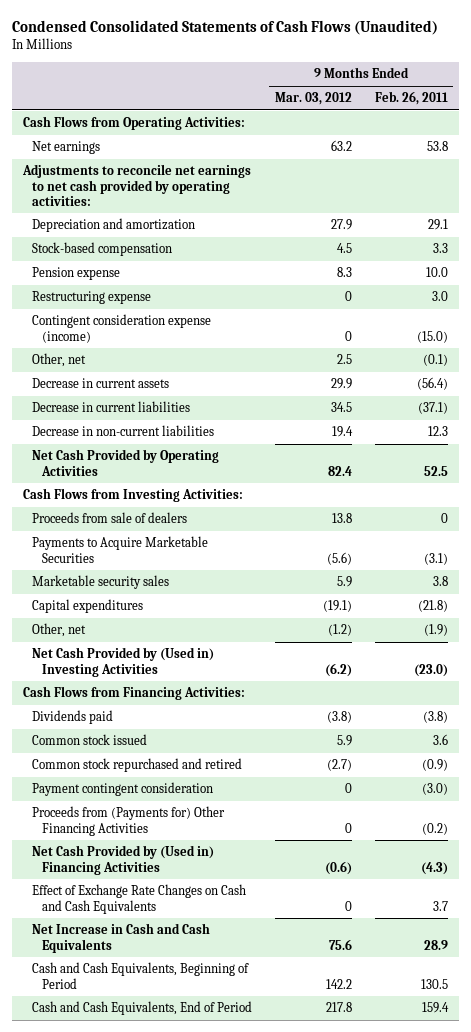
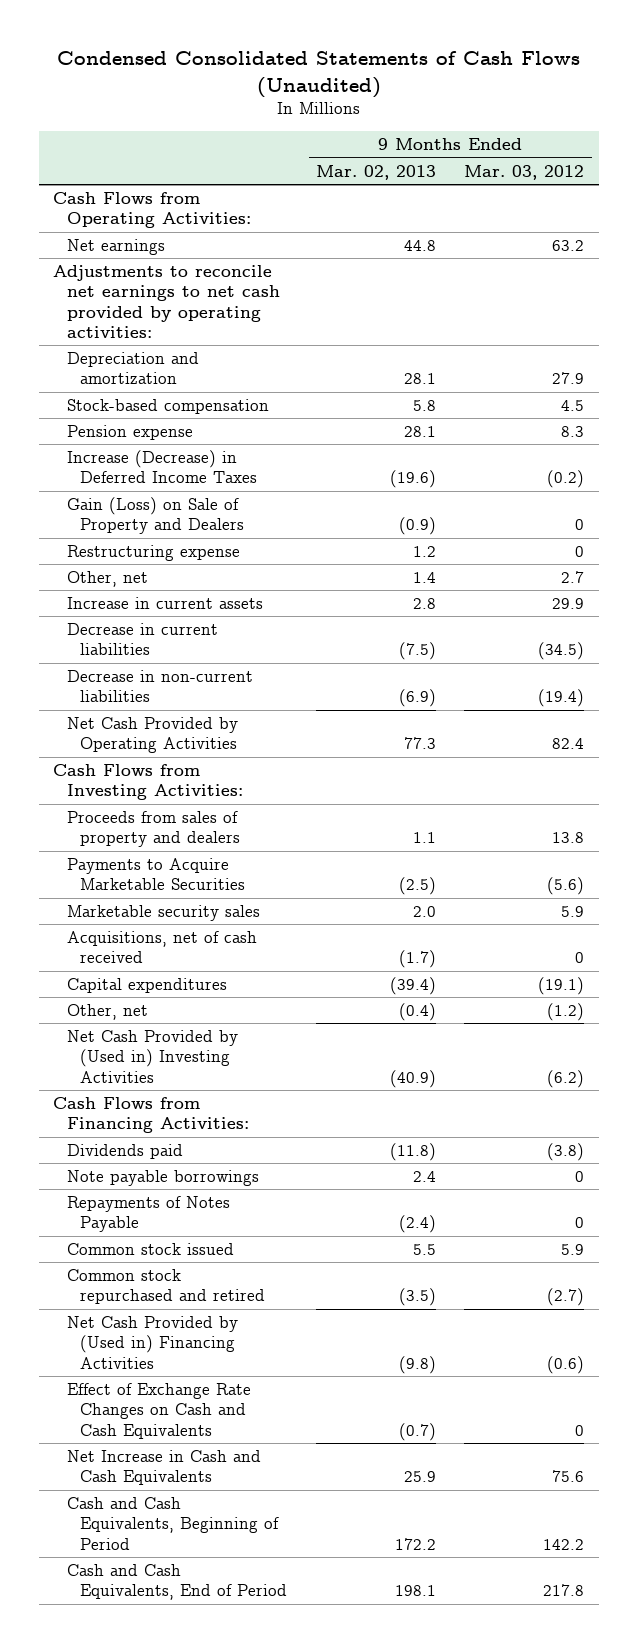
[374,91,448,106] Feb. 26, 2011 -> none
none -> [315,164,436,180] Mar. 02, 2013
none -> [66,450,258,484] Increase (Decrease) in Deferred Income Taxes
none -> [66,497,245,535] Gain (Loss) on Sale of Property and Dealers
[32,314,212,343] Contingent consideration expense (income) -> none
[336,354,352,365] 2.5 -> [561,571,585,584] 2.7
[32,378,170,389] Decrease in current assets -> [66,597,263,610] Increase in current assets
[330,402,352,413] 34.5 -> [538,642,585,661] (34.5)
[331,426,353,438] 19.4 -> [538,689,585,708] (19.4)
[32,512,188,524] Proceeds from sale of dealers -> [66,811,241,848] Proceeds from sales of property and dealers
none -> [66,931,257,964] Acquisitions, net of cash received
none -> [66,1170,259,1187] Note payable borrowings
none -> [66,1196,230,1233] Repayments of Notes Payable
[32,782,214,797] Payment contingent consideration -> none
[32,806,226,836] Proceeds from (Payments for) Other Financing Activities -> none

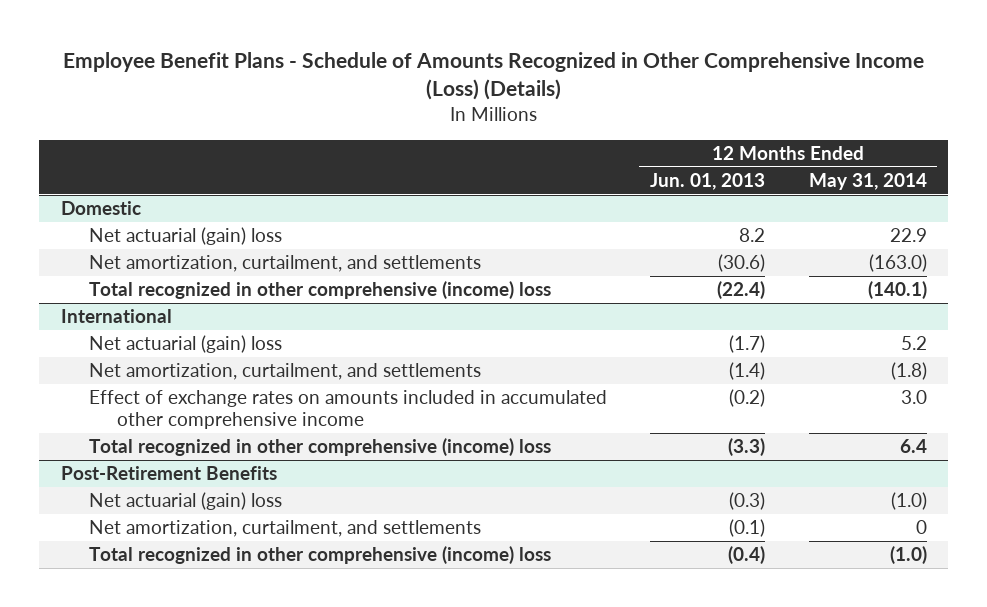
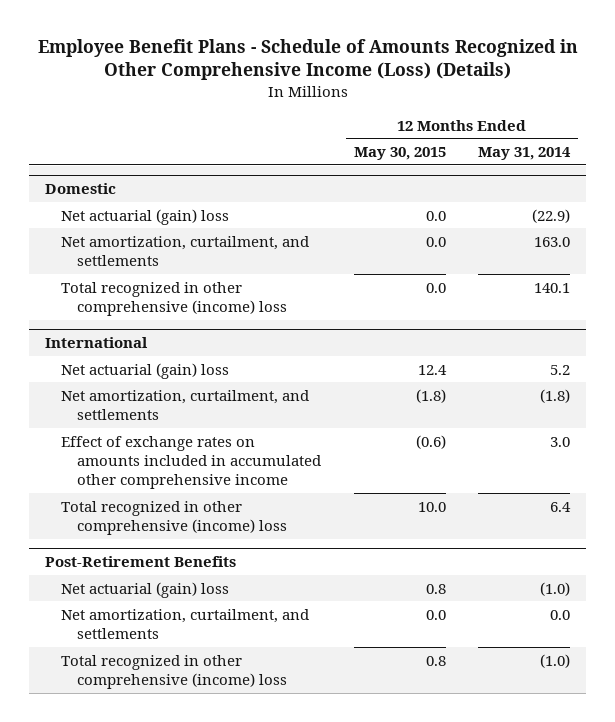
[650,172,766,190] Jun. 01, 2013 -> none
none -> [353,147,446,161] May 30, 2015
[889,228,927,243] 22.9 -> [531,208,570,223] (22.9)
[868,254,927,273] (163.0) -> [533,236,570,247] 163.0
[867,281,927,300] (140.1) -> [533,282,570,293] 140.1
[915,520,927,535] 0 -> [549,609,570,620] 0.0

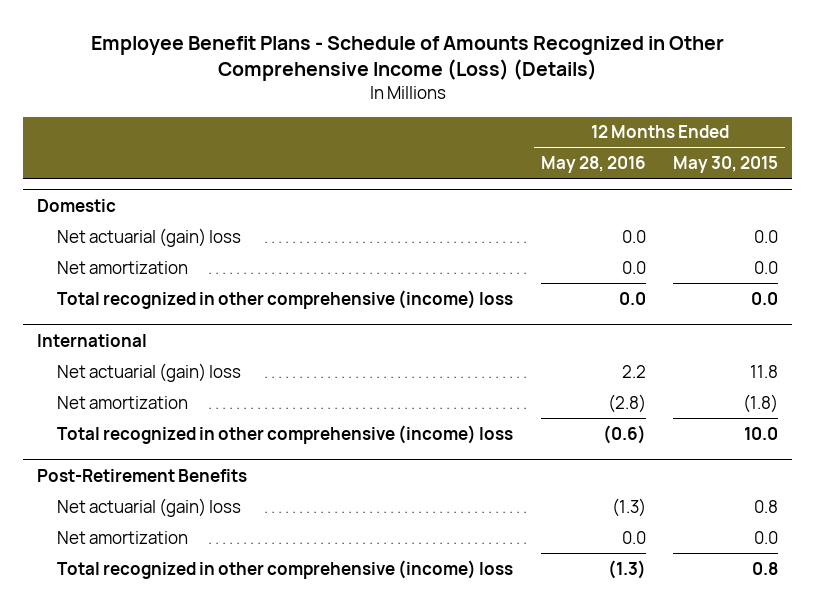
[477,147,571,161] May 31, 2014 -> none
none -> [540,156,646,174] May 28, 2016
[61,235,310,266] Net amortization, curtailment, and settlements -> [57,260,189,274] Net amortization
[61,435,322,489] Effect of exchange rates on amounts included in accumulated other comprehensive income -> none
[417,364,447,375] 12.4 -> [750,364,779,378] 11.8
[61,389,310,420] Net amortization, curtailment, and settlements -> [57,395,189,409] Net amortization
[61,608,310,639] Net amortization, curtailment, and settlements -> [57,530,189,544] Net amortization

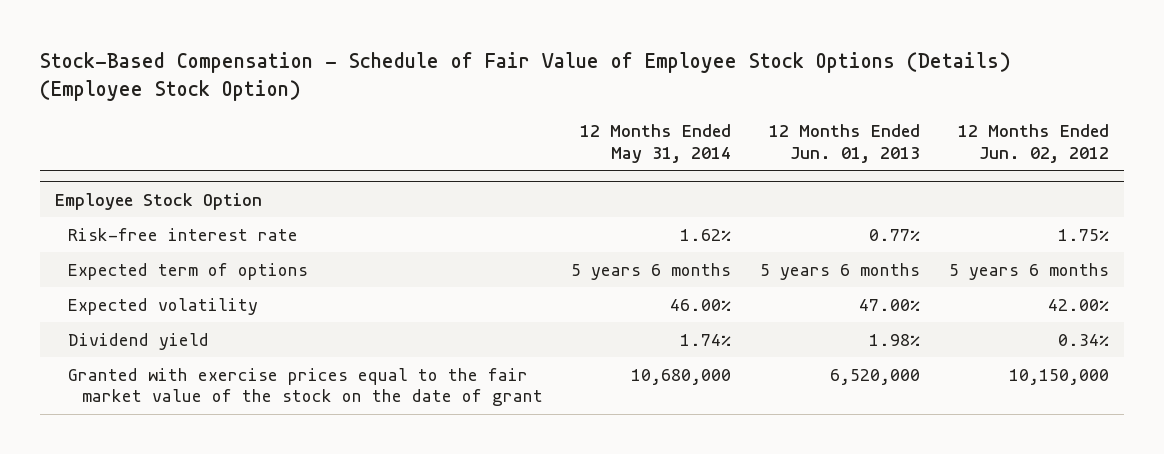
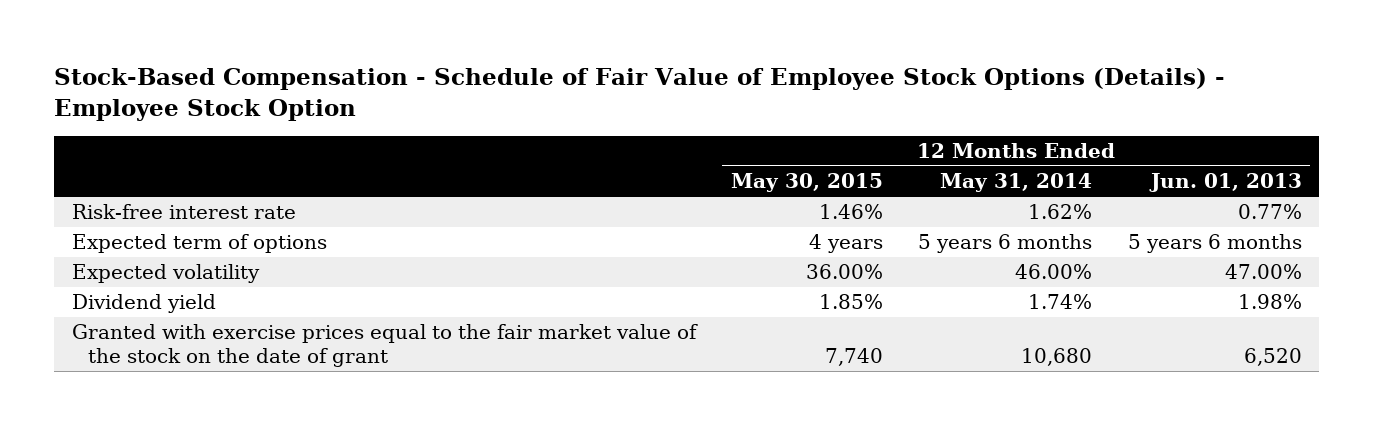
[40,52,1012,101] Stock-Based Compensation - Schedule of Fair Value of Employee Stock Options (Details) (Employee Stock Option) -> [53,67,1225,121] Stock-Based Compensation - Schedule of Fair Value of Employee Stock Options (Details) - Employee Stock Option
[958,124,1110,163] 12 Months Ended Jun. 02, 2012 -> none
none -> [730,173,883,193] May 30, 2015
[54,192,262,210] Employee Stock Option -> none
[631,368,732,385] 10,680,000 -> [1021,348,1093,367] 10,680
[830,368,921,385] 6,520,000 -> [1243,348,1302,367] 6,520

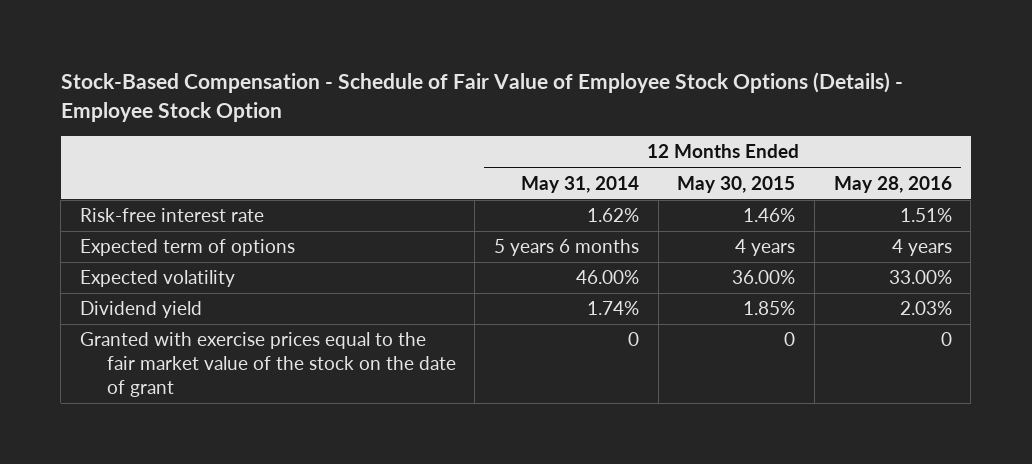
[1148,173,1302,193] Jun. 01, 2013 -> none
none -> [833,175,952,193] May 28, 2016
[824,348,883,367] 7,740 -> [784,332,796,347] 0
[1021,348,1093,367] 10,680 -> [628,332,640,347] 0

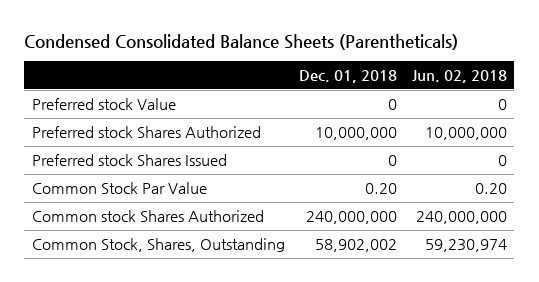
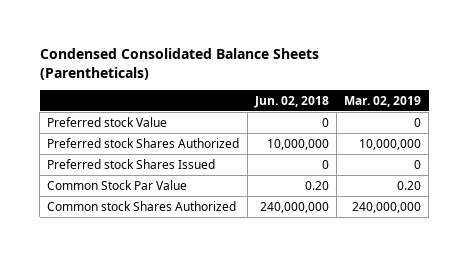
[299,69,398,83] Dec. 01, 2018 -> none
none -> [344,95,422,107] Mar. 02, 2019
[31,237,285,252] Common Stock, Shares, Outstanding -> none

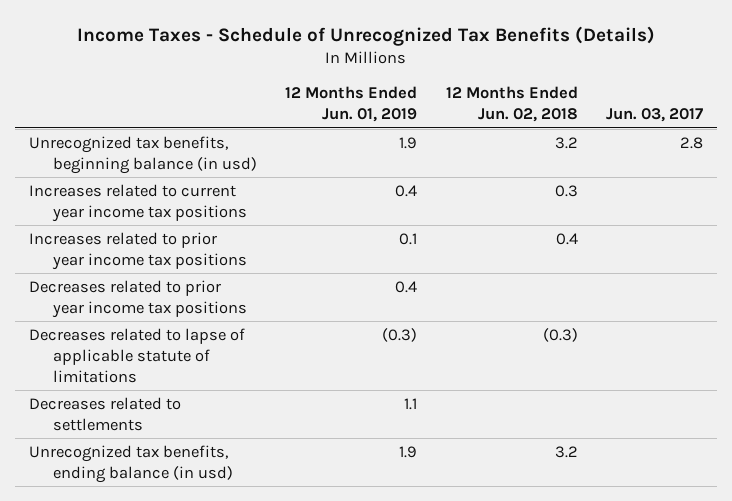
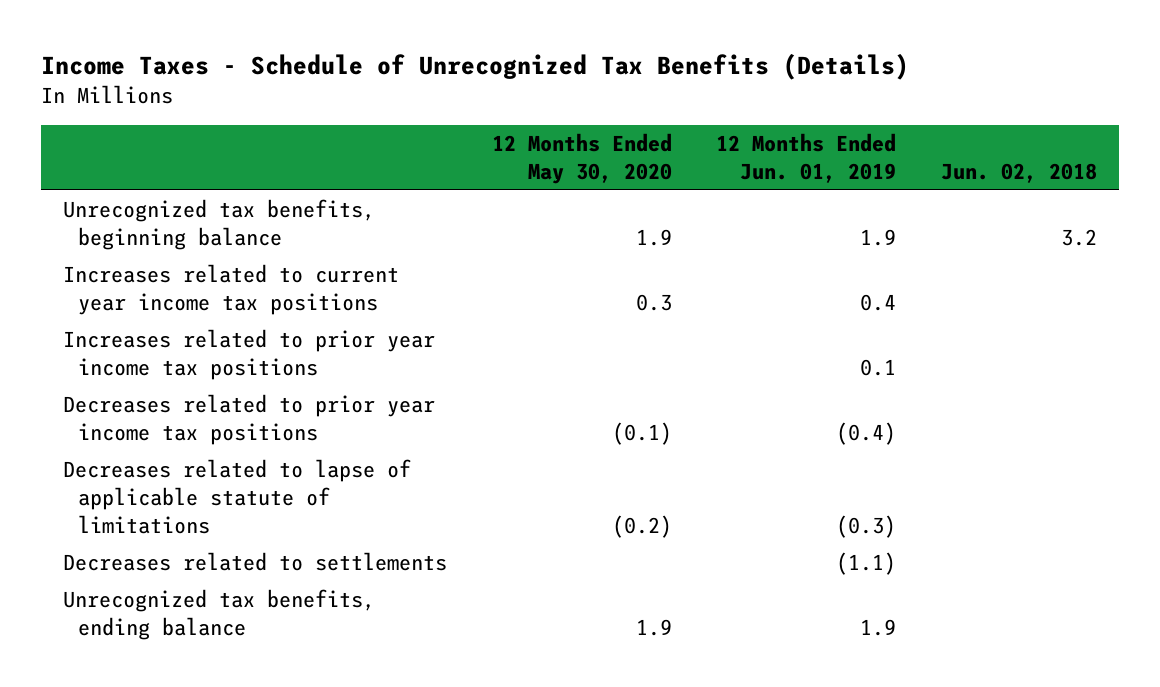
[445,86,578,123] 12 Months Ended Jun. 02, 2018 -> none
[605,108,703,123] Jun. 03, 2017 -> none
none -> [491,132,672,184] 12 Months Ended May 30, 2020
none -> [941,162,1098,183] Jun. 02, 2018
[28,135,258,174] Unrecognized tax benefits, beginning balance (in usd) -> [63,199,376,250] Unrecognized tax benefits, beginning balance
[395,280,418,293] 0.4 -> [836,421,897,445] (0.4)
[404,397,418,410] 1.1 -> [836,552,897,576] (1.1)
[28,444,234,483] Unrecognized tax benefits, ending balance (in usd) -> [63,589,376,640] Unrecognized tax benefits, ending balance

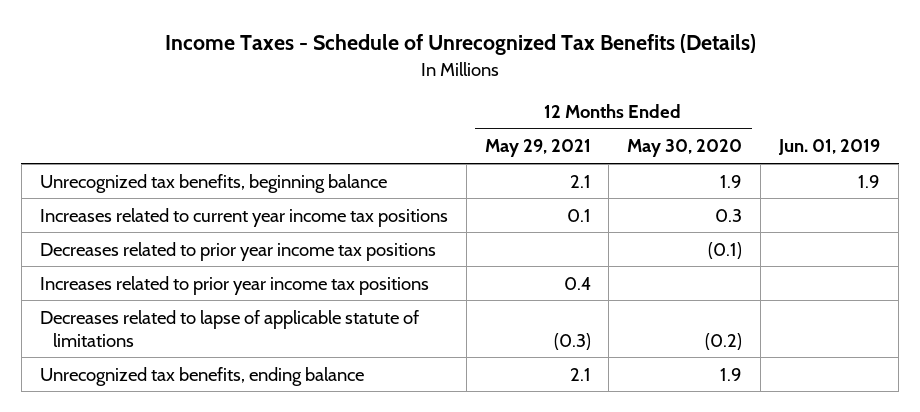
[716,132,897,183] 12 Months Ended Jun. 01, 2019 -> none
[941,162,1098,183] Jun. 02, 2018 -> none
none -> [484,139,591,158] May 29, 2021
none -> [778,139,881,156] Jun. 01, 2019
[63,329,436,380] Increases related to prior year income tax positions -> [39,275,429,295] Increases related to prior year income tax positions
[63,552,448,572] Decreases related to settlements -> none

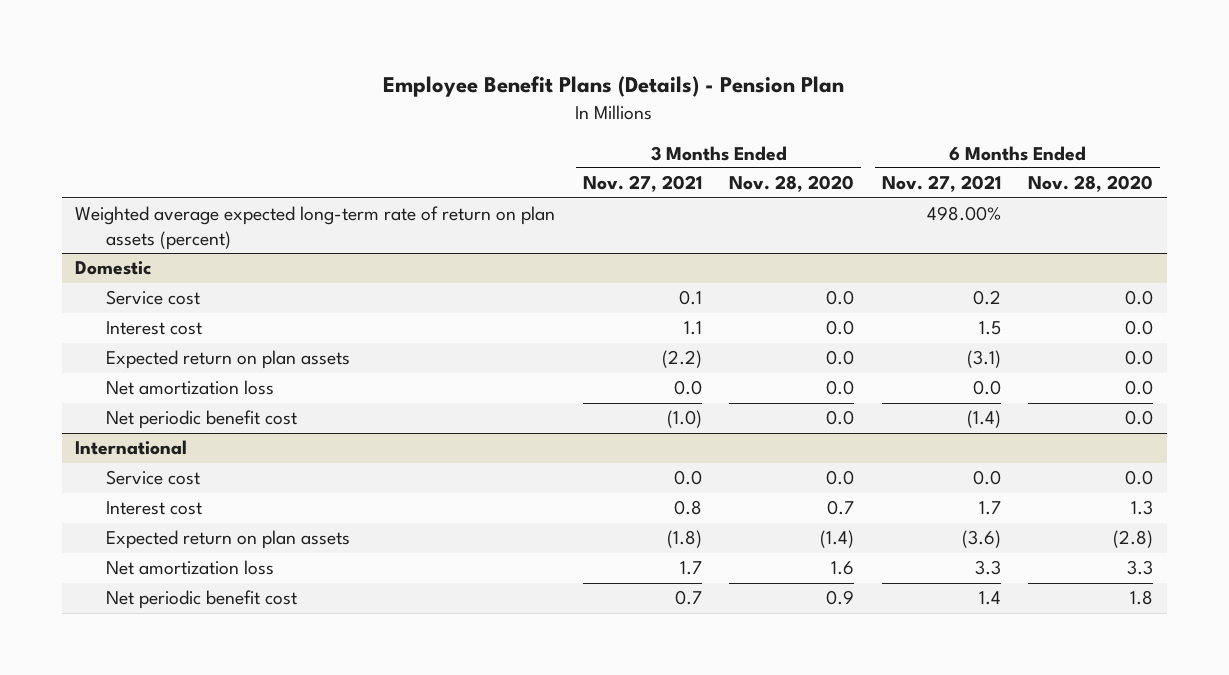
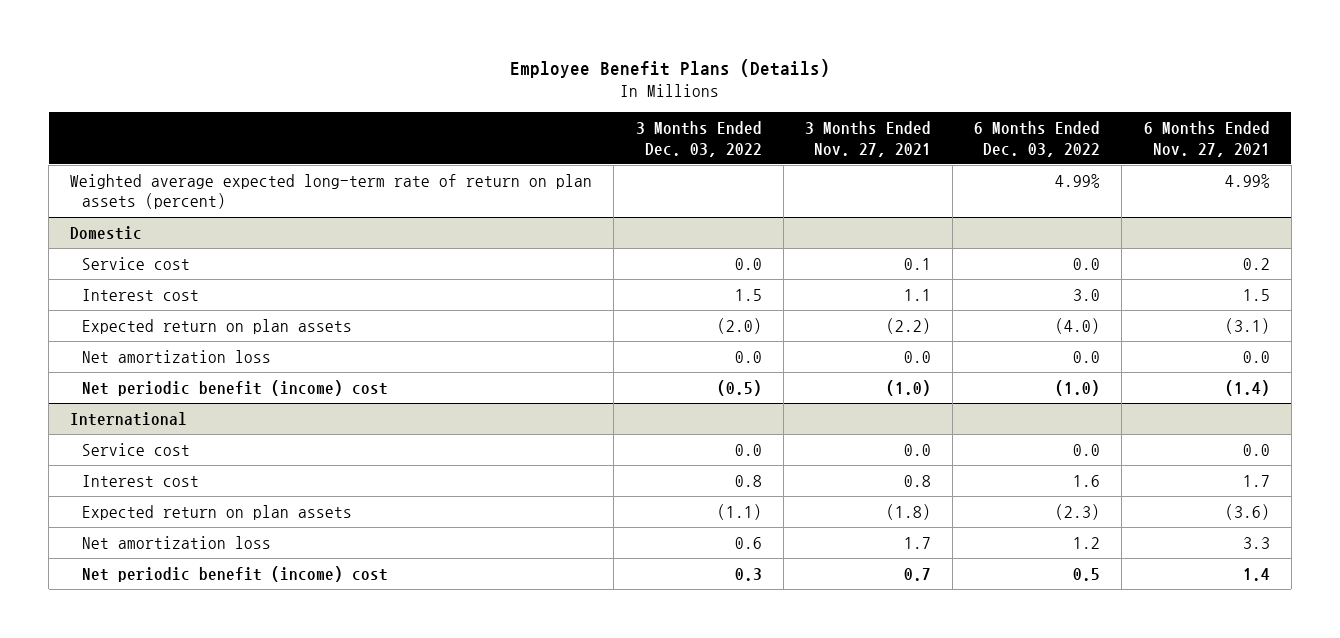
[383,76,845,98] Employee Benefit Plans (Details) - Pension Plan -> [509,58,830,78] Employee Benefit Plans (Details)
[729,175,855,193] Nov. 28, 2020 -> none
[1028,175,1154,193] Nov. 28, 2020 -> none
none -> [635,120,762,157] 3 Months Ended Dec. 03, 2022
none -> [974,120,1101,157] 6 Months Ended Dec. 03, 2022
[926,206,1001,222] 498.00% -> [1224,173,1270,188] 4.99%
[106,410,298,430] Net periodic benefit cost -> [81,379,388,396] Net periodic benefit (income) cost
[106,590,298,610] Net periodic benefit cost -> [81,565,388,582] Net periodic benefit (income) cost

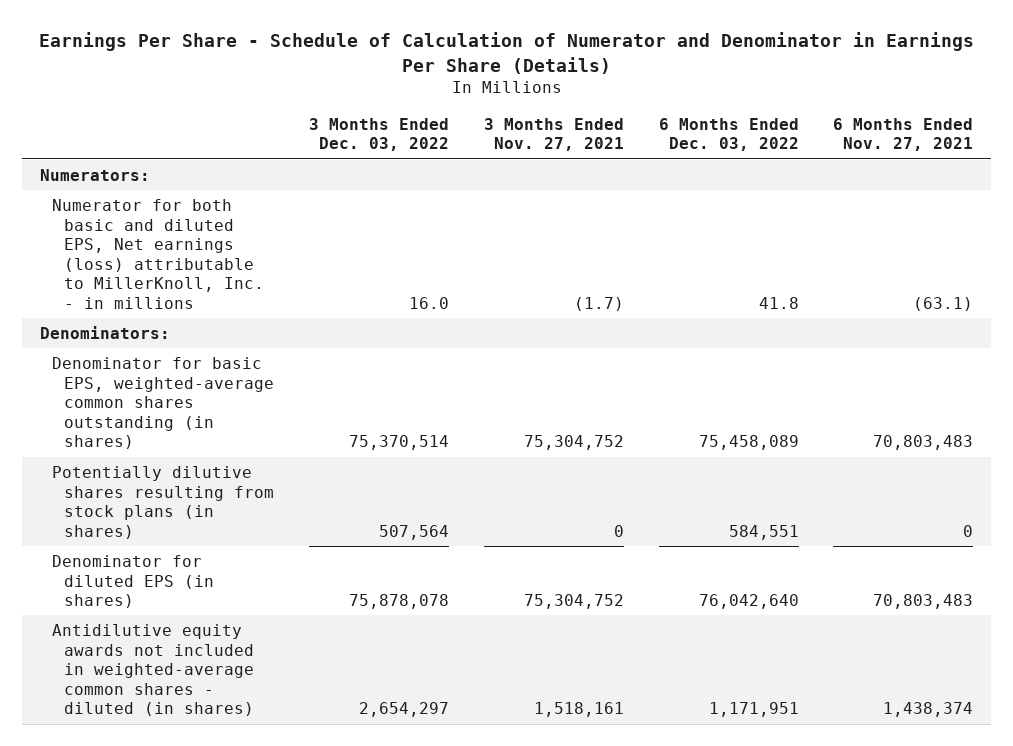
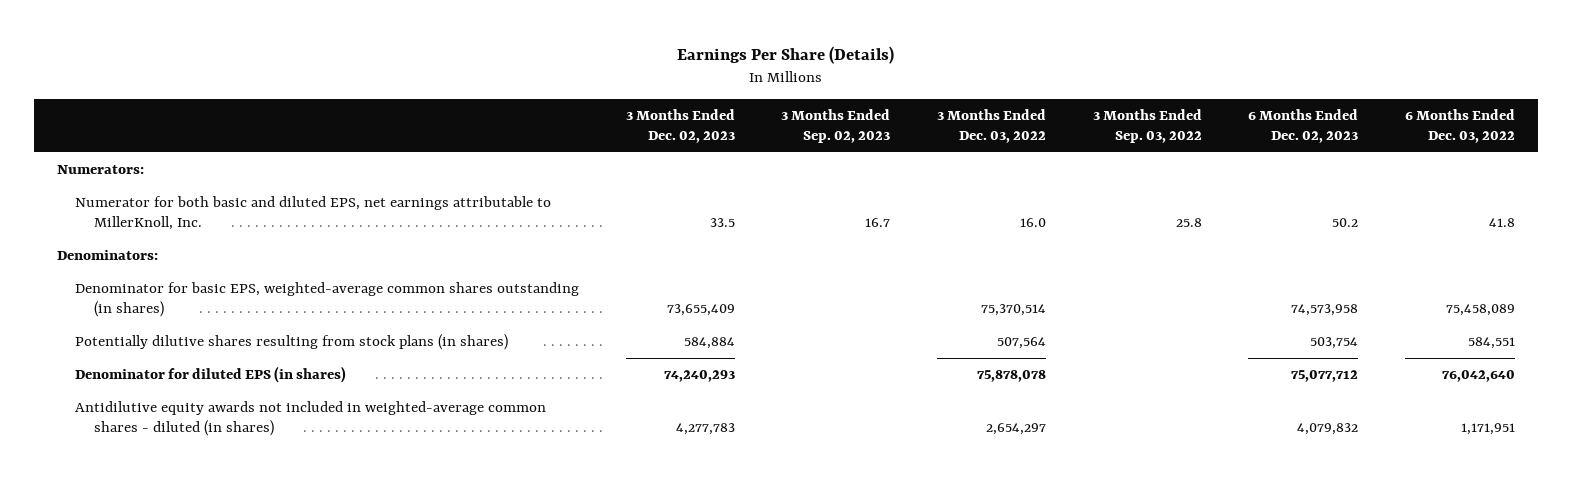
[38,32,974,74] Earnings Per Share - Schedule of Calculation of Numerator and Denominator in Earnings Per Share (Details) -> [676,45,894,64] Earnings Per Share (Details)
[483,117,624,152] 3 Months Ended Nov. 27, 2021 -> none
[833,117,974,152] 6 Months Ended Nov. 27, 2021 -> none
none -> [625,109,735,143] 3 Months Ended Dec. 02, 2023
none -> [781,109,891,143] 3 Months Ended Sep. 02, 2023
none -> [1092,109,1202,143] 3 Months Ended Sep. 03, 2022
none -> [1248,109,1359,143] 6 Months Ended Dec. 02, 2023
[51,198,265,310] Numerator for both basic and diluted EPS, Net earnings (loss) attributable to MillerKnoll, Inc. - in millions -> [75,196,552,231] Numerator for both basic and diluted EPS, net earnings attributable to MillerKnoll, Inc.

